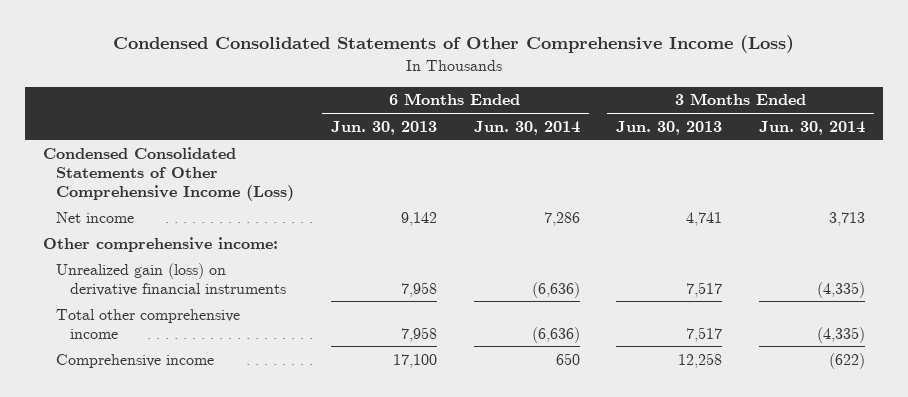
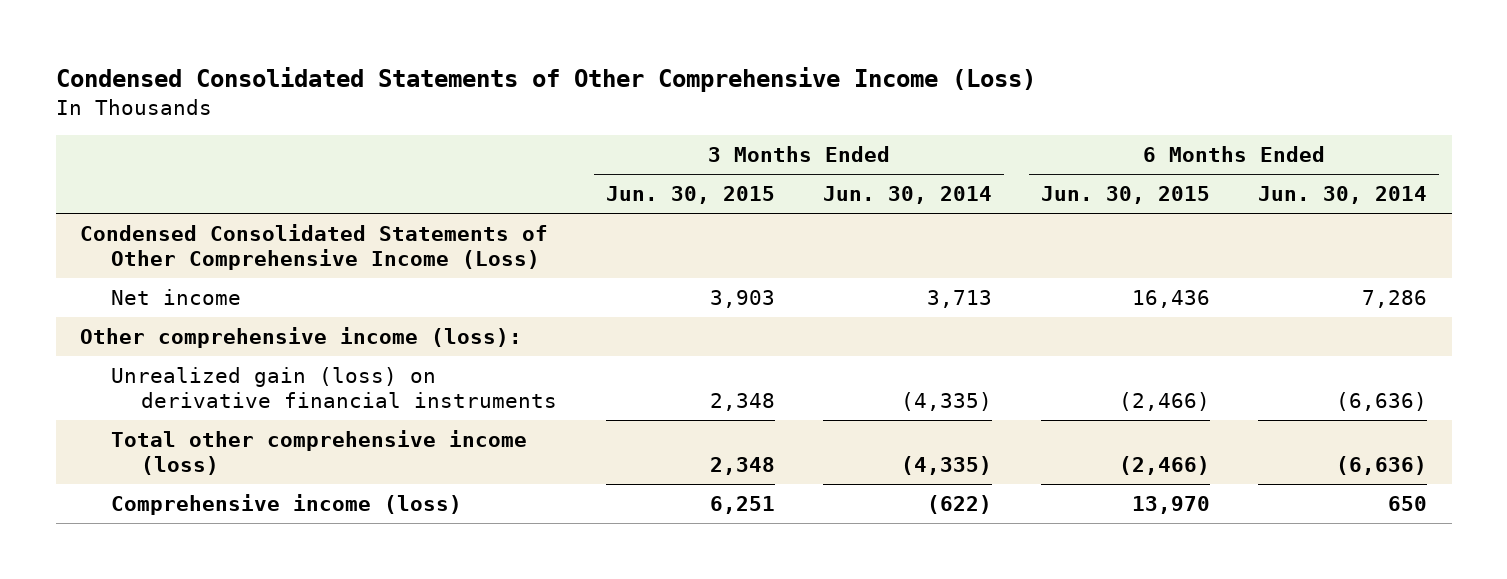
[331,120,438,135] Jun. 30, 2013 -> none
[616,120,723,135] Jun. 30, 2013 -> none
none -> [605,186,775,205] Jun. 30, 2015
none -> [1040,186,1210,205] Jun. 30, 2015
[43,236,279,252] Other comprehensive income: -> [80,326,523,348] Other comprehensive income (loss):
[56,308,241,339] Total other comprehensive income -> [110,429,527,476] Total other comprehensive income (loss)
[56,353,215,368] Comprehensive income -> [110,493,462,515] Comprehensive income (loss)

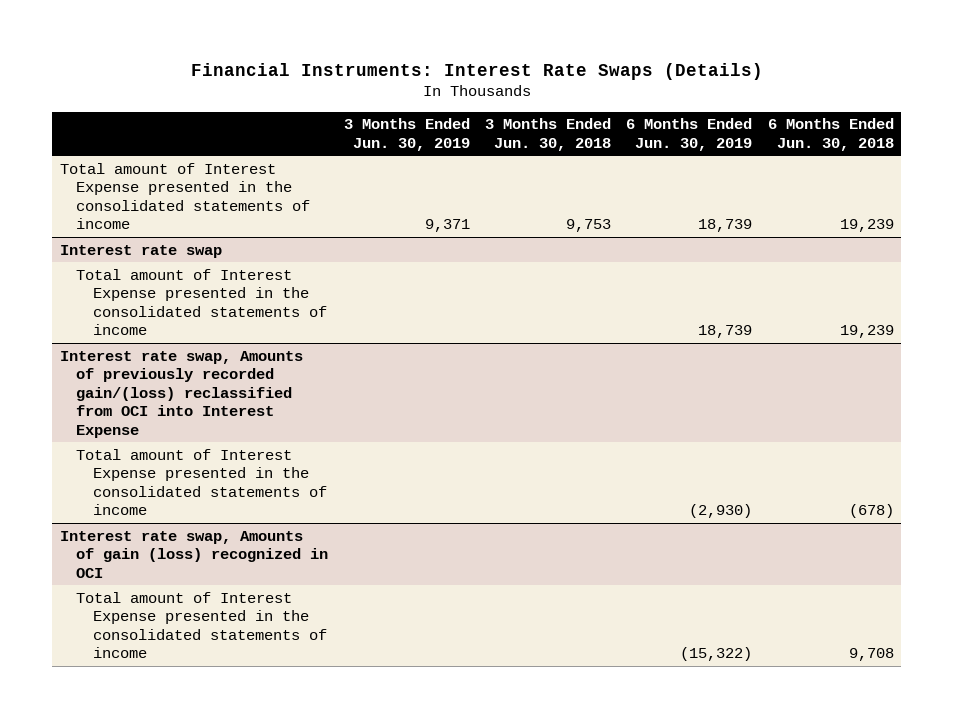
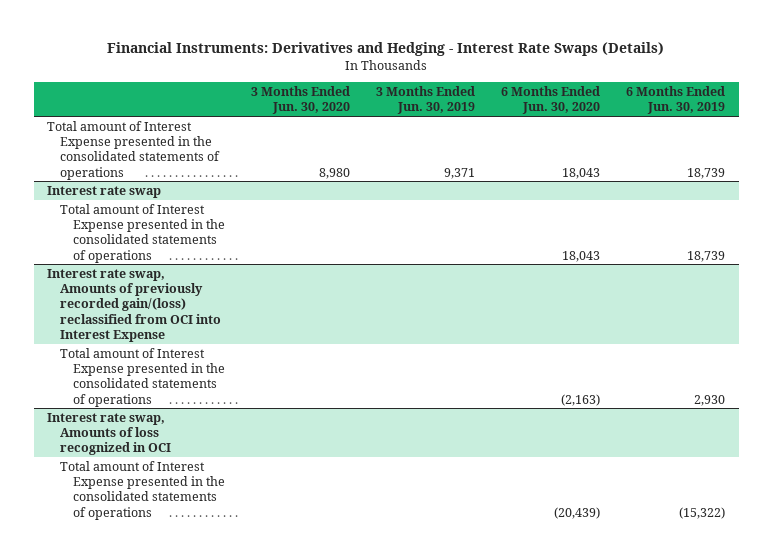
[190,62,763,80] Financial Instruments: Interest Rate Swaps (Details) -> [107,42,665,57] Financial Instruments: Derivatives and Hedging - Interest Rate Swaps (Details)
[484,118,611,151] 3 Months Ended Jun. 30, 2018 -> none
[767,118,894,151] 6 Months Ended Jun. 30, 2018 -> none
none -> [250,86,350,115] 3 Months Ended Jun. 30, 2020
none -> [501,86,601,115] 6 Months Ended Jun. 30, 2020
[59,162,311,230] Total amount of Interest Expense presented in the consolidated statements of income -> [47,120,221,180] Total amount of Interest Expense presented in the consolidated statements of operations
[76,268,327,336] Total amount of Interest Expense presented in the consolidated statements of income -> [60,203,225,263] Total amount of Interest Expense presented in the consolidated statements of operations
[76,448,327,516] Total amount of Interest Expense presented in the consolidated statements of income -> [60,347,225,407] Total amount of Interest Expense presented in the consolidated statements of operations
[689,504,753,519] (2,930) -> [694,394,726,406] 2,930
[59,530,329,578] Interest rate swap, Amounts of gain (loss) recognized in OCI -> [47,412,172,456] Interest rate swap, Amounts of loss recognized in OCI
[76,591,327,659] Total amount of Interest Expense presented in the consolidated statements of income -> [60,460,225,520] Total amount of Interest Expense presented in the consolidated statements of operations

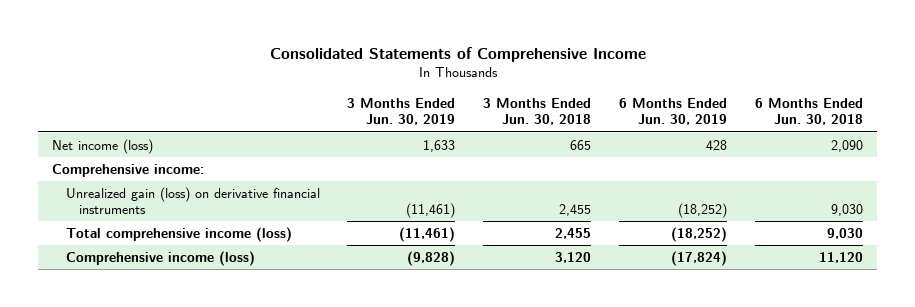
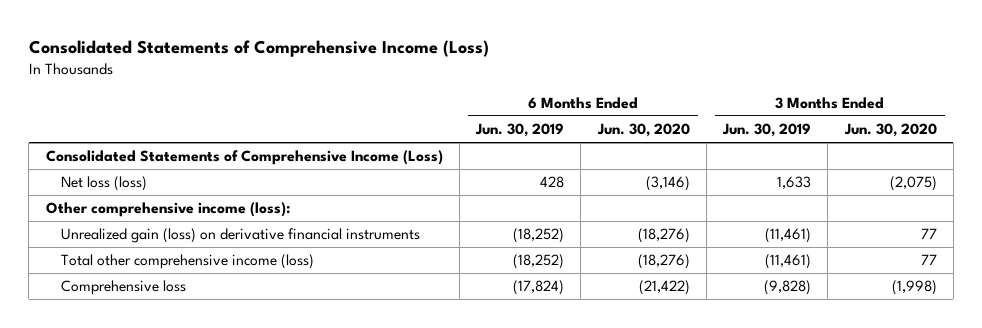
[269,47,646,63] Consolidated Statements of Comprehensive Income -> [28,40,489,58] Consolidated Statements of Comprehensive Income (Loss)
[483,97,592,126] 3 Months Ended Jun. 30, 2018 -> none
[755,97,864,126] 6 Months Ended Jun. 30, 2018 -> none
none -> [596,123,690,138] Jun. 30, 2020
none -> [843,123,937,138] Jun. 30, 2020
none -> [45,150,443,166] Consolidated Statements of Comprehensive Income (Loss)
[51,138,153,154] Net income (loss) -> [60,176,147,192] Net loss (loss)
[51,163,204,177] Comprehensive income: -> [45,202,290,218] Other comprehensive income (loss):
[65,226,292,242] Total comprehensive income (loss) -> [60,254,314,270] Total other comprehensive income (loss)
[65,250,255,266] Comprehensive income (loss) -> [60,280,186,296] Comprehensive loss

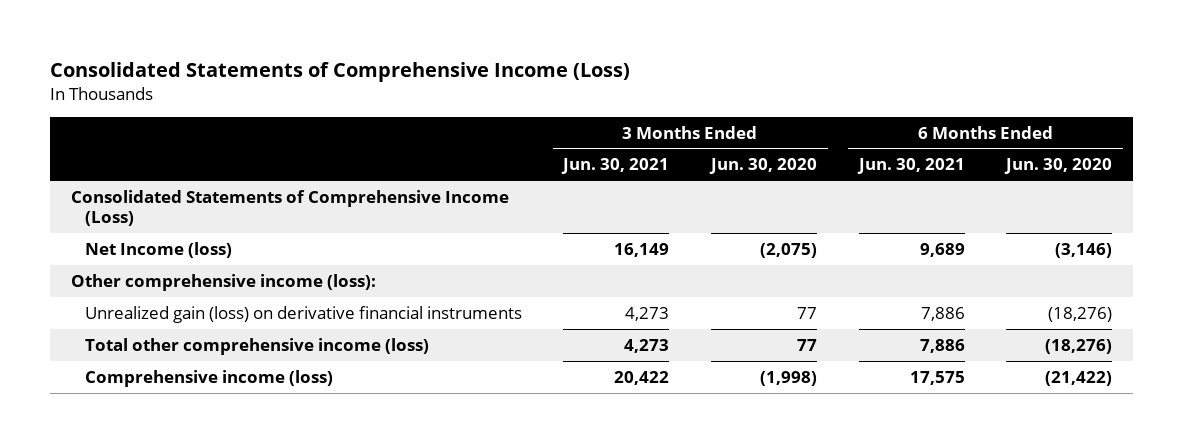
[475,123,565,138] Jun. 30, 2019 -> none
[722,123,812,138] Jun. 30, 2019 -> none
none -> [561,158,670,175] Jun. 30, 2021
none -> [856,158,965,175] Jun. 30, 2021
[60,176,147,192] Net loss (loss) -> [84,241,232,258] Net Income (loss)
[60,280,186,296] Comprehensive loss -> [84,369,333,387] Comprehensive income (loss)

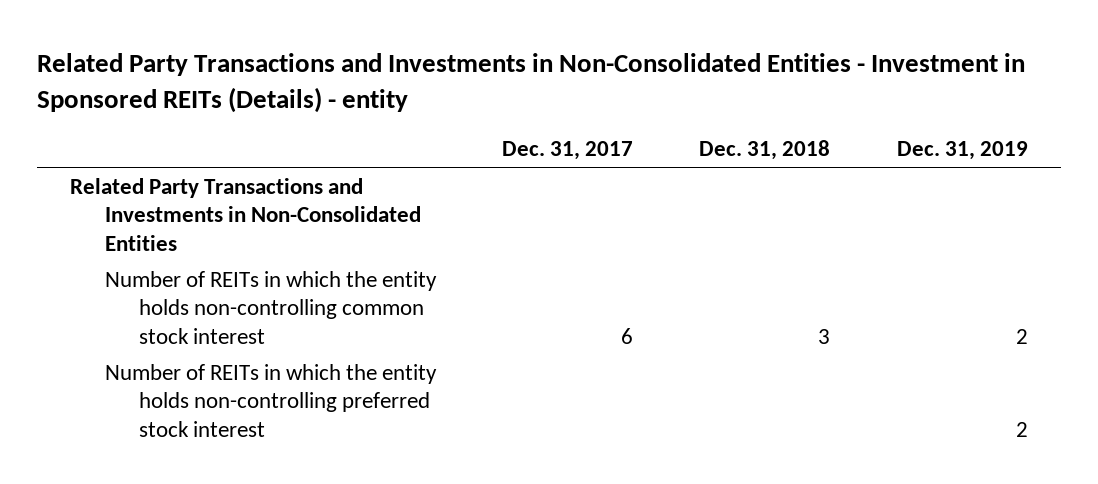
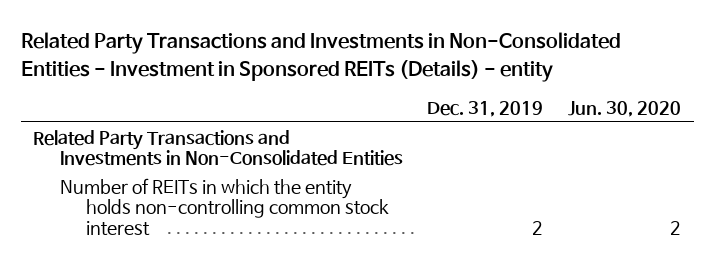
[502,141,634,161] Dec. 31, 2017 -> none
[699,140,831,161] Dec. 31, 2018 -> none
none -> [568,100,682,117] Jun. 30, 2020
[104,363,437,437] Number of REITs in which the entity holds non-controlling preferred stock interest -> none

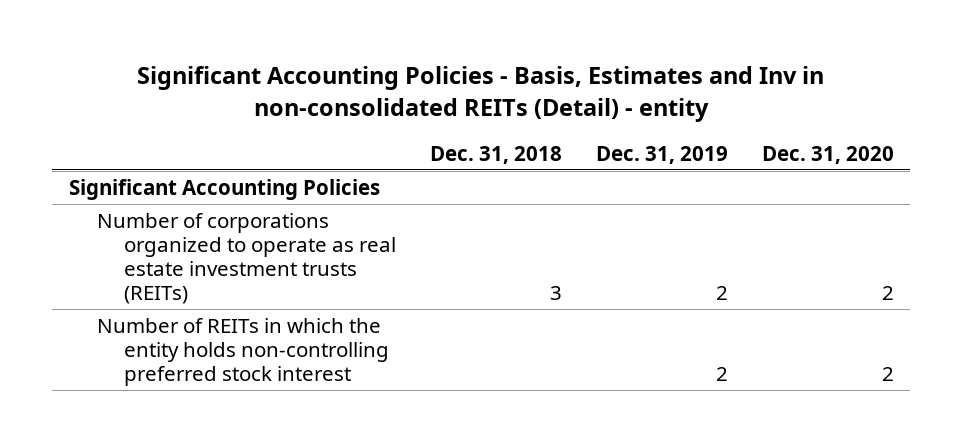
[20,32,621,82] Related Party Transactions and Investments in Non-Consolidated Entities - Investment in Sponsored REITs (Details) - entity -> [137,66,825,123] Significant Accounting Policies - Basis, Estimates and Inv in non-consolidated REITs (Detail) - entity
[568,100,682,117] Jun. 30, 2020 -> none
none -> [430,145,563,164] Dec. 31, 2018
none -> [761,145,894,164] Dec. 31, 2020
[33,129,403,167] Related Party Transactions and Investments in Non-Consolidated Entities -> none
none -> [69,179,381,201] Significant Accounting Policies
[59,177,389,237] Number of REITs in which the entity holds non-controlling common stock interest -> [96,213,397,305] Number of corporations organized to operate as real estate investment trusts (REITs)
none -> [96,318,390,387] Number of REITs in which the entity holds non-controlling preferred stock interest

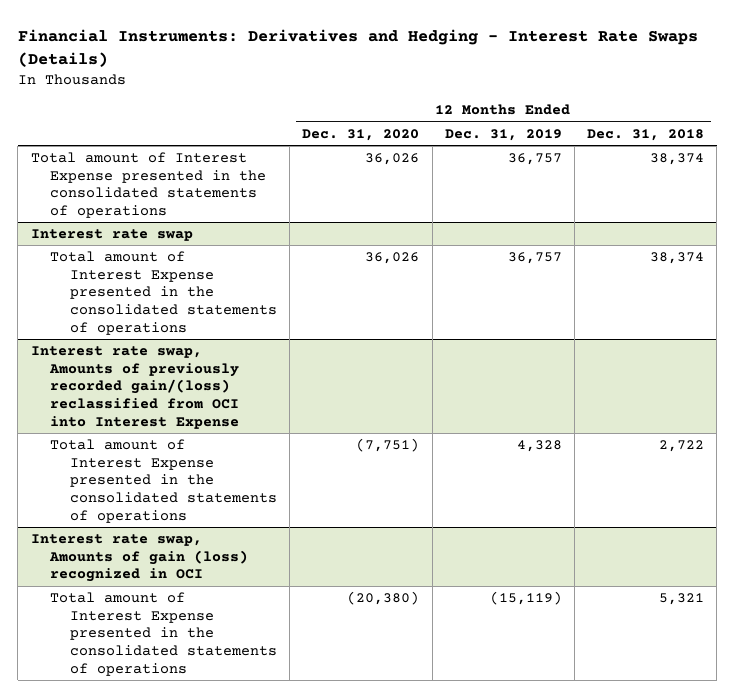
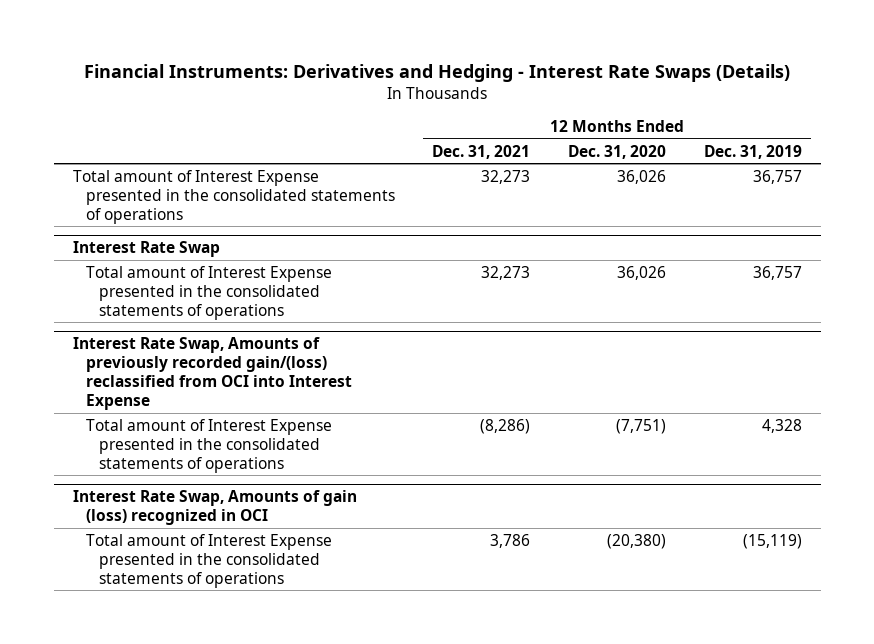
[587,128,705,141] Dec. 31, 2018 -> none
none -> [432,144,531,159] Dec. 31, 2021
[30,228,193,241] Interest rate swap -> [72,241,220,258] Interest Rate Swap
[30,345,240,429] Interest rate swap, Amounts of previously recorded gain/(loss) reclassified from OCI into Interest Expense -> [72,337,352,411] Interest Rate Swap, Amounts of previously recorded gain/(loss) reclassified from OCI into Interest Expense
[30,533,249,583] Interest rate swap, Amounts of gain (loss) recognized in OCI -> [72,490,357,526] Interest Rate Swap, Amounts of gain (loss) recognized in OCI

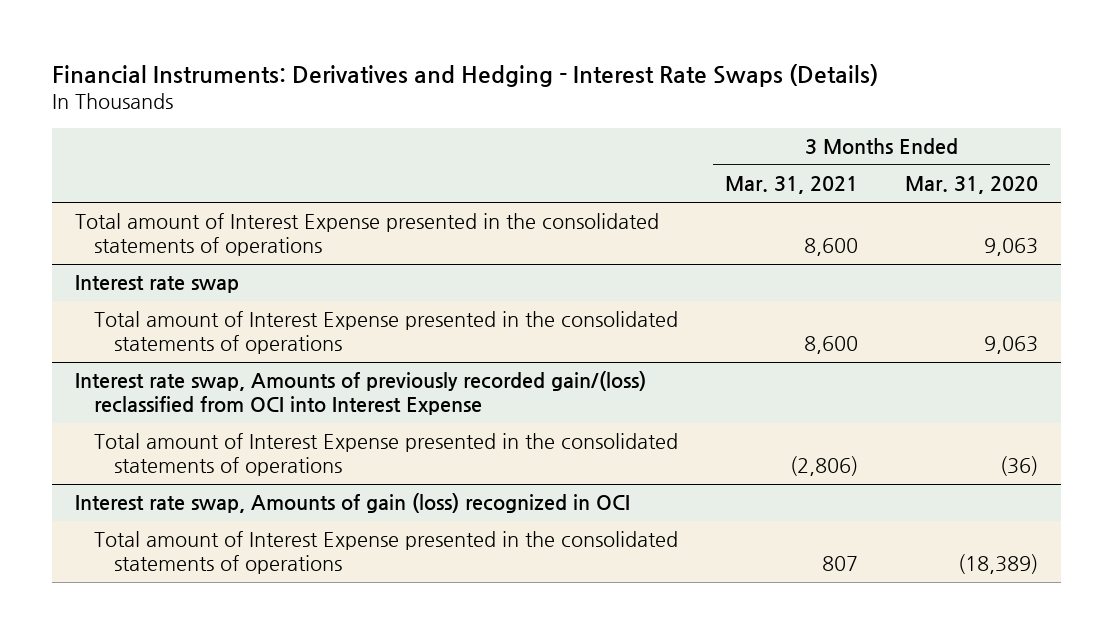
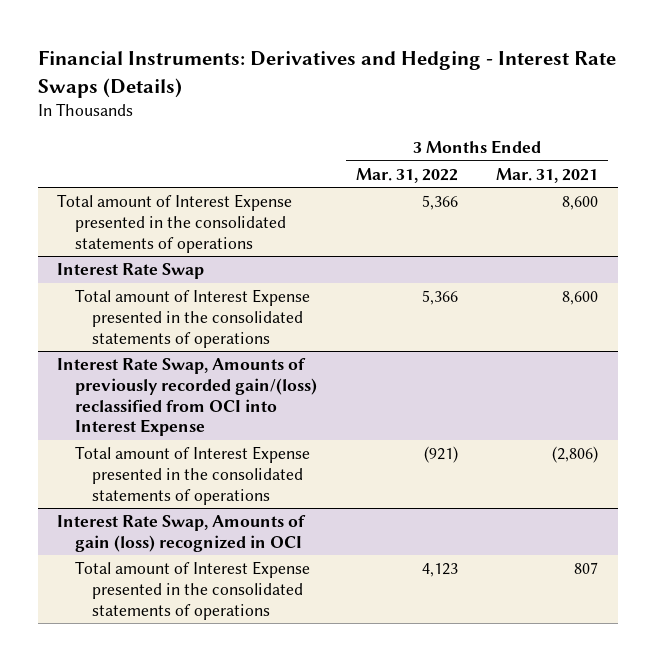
[904,176,1038,195] Mar. 31, 2020 -> none
none -> [355,167,458,183] Mar. 31, 2022
[75,275,240,294] Interest rate swap -> [57,263,205,280] Interest Rate Swap
[75,371,647,416] Interest rate swap, Amounts of previously recorded gain/(loss) reclassified from OCI into Interest Expense -> [57,358,317,437] Interest Rate Swap, Amounts of previously recorded gain/(loss) reclassified from OCI into Interest Expense
[75,493,631,514] Interest rate swap, Amounts of gain (loss) recognized in OCI -> [57,515,307,552] Interest Rate Swap, Amounts of gain (loss) recognized in OCI

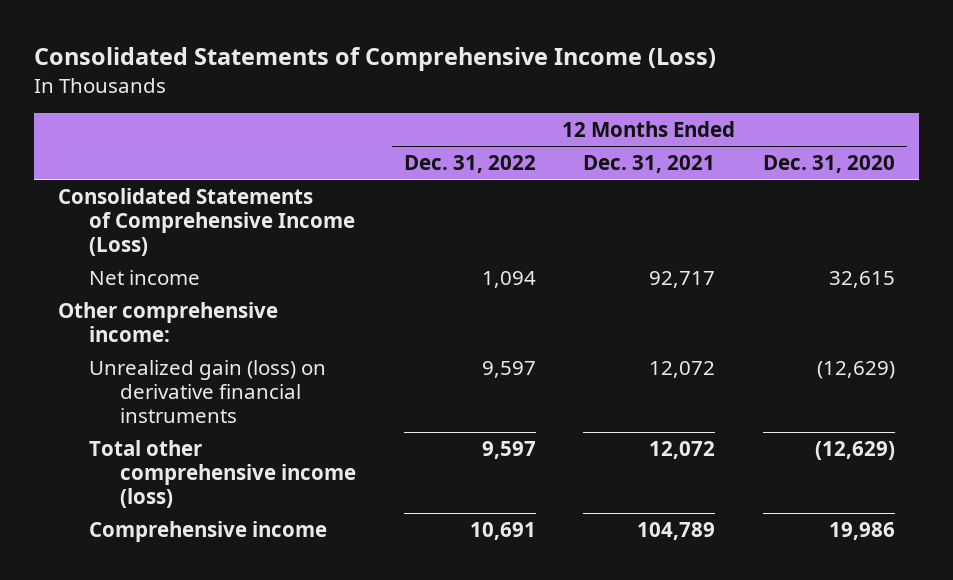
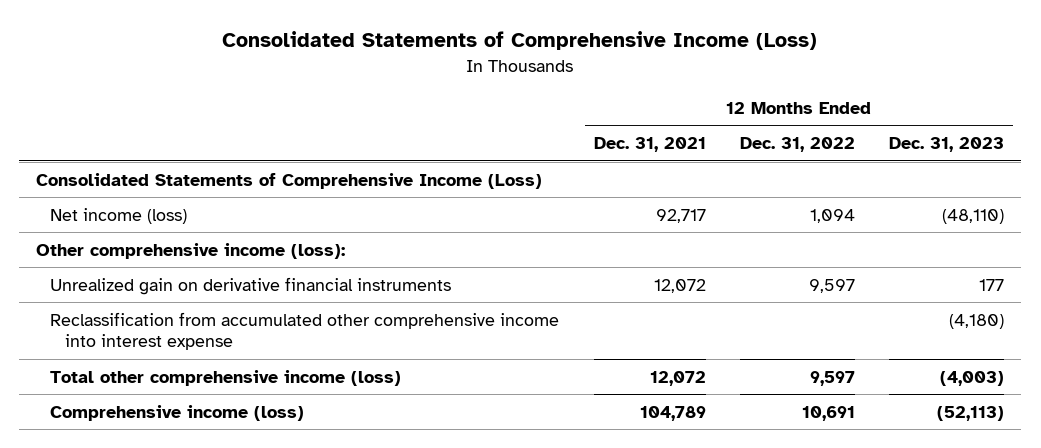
[763,154,896,173] Dec. 31, 2020 -> none
none -> [889,137,1005,153] Dec. 31, 2023
[88,269,200,285] Net income -> [50,207,188,224] Net income (loss)
[57,301,278,342] Other comprehensive income: -> [36,242,346,259] Other comprehensive income (loss):
[88,359,326,424] Unrealized gain (loss) on derivative financial instruments -> [50,276,452,295] Unrealized gain on derivative financial instruments
none -> [50,311,560,351] Reclassification from accumulated other comprehensive income into interest expense
[88,520,327,542] Comprehensive income -> [50,404,305,421] Comprehensive income (loss)

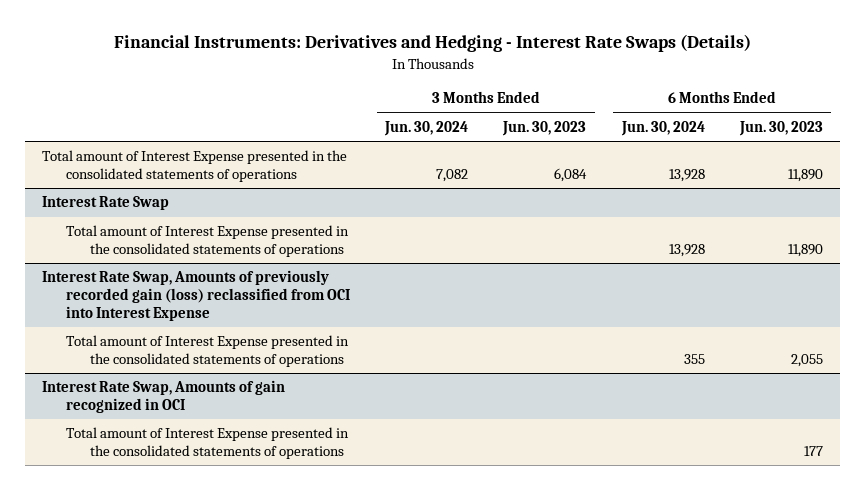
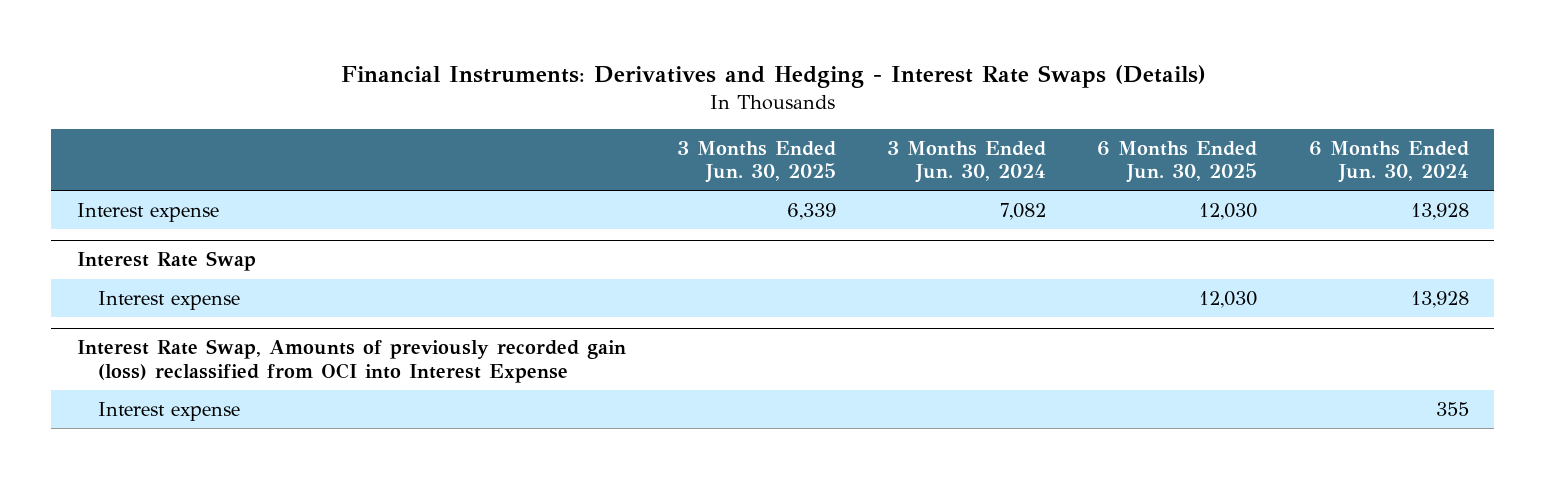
[502,120,587,136] Jun. 30, 2023 -> none
[738,120,823,136] Jun. 30, 2023 -> none
none -> [676,141,836,184] 3 Months Ended Jun. 30, 2025
none -> [1097,141,1258,184] 6 Months Ended Jun. 30, 2025
[42,150,348,183] Total amount of Interest Expense presented in the consolidated statements of operations -> [76,202,219,222] Interest expense
[66,225,350,258] Total amount of Interest Expense presented in the consolidated statements of operations -> [97,290,240,310] Interest expense
[42,380,286,414] Interest Rate Swap, Amounts of gain recognized in OCI -> none
[66,427,350,460] Total amount of Interest Expense presented in the consolidated statements of operations -> none
[66,335,350,368] Total amount of Interest Expense presented in the consolidated statements of operations -> [97,401,240,421] Interest expense

